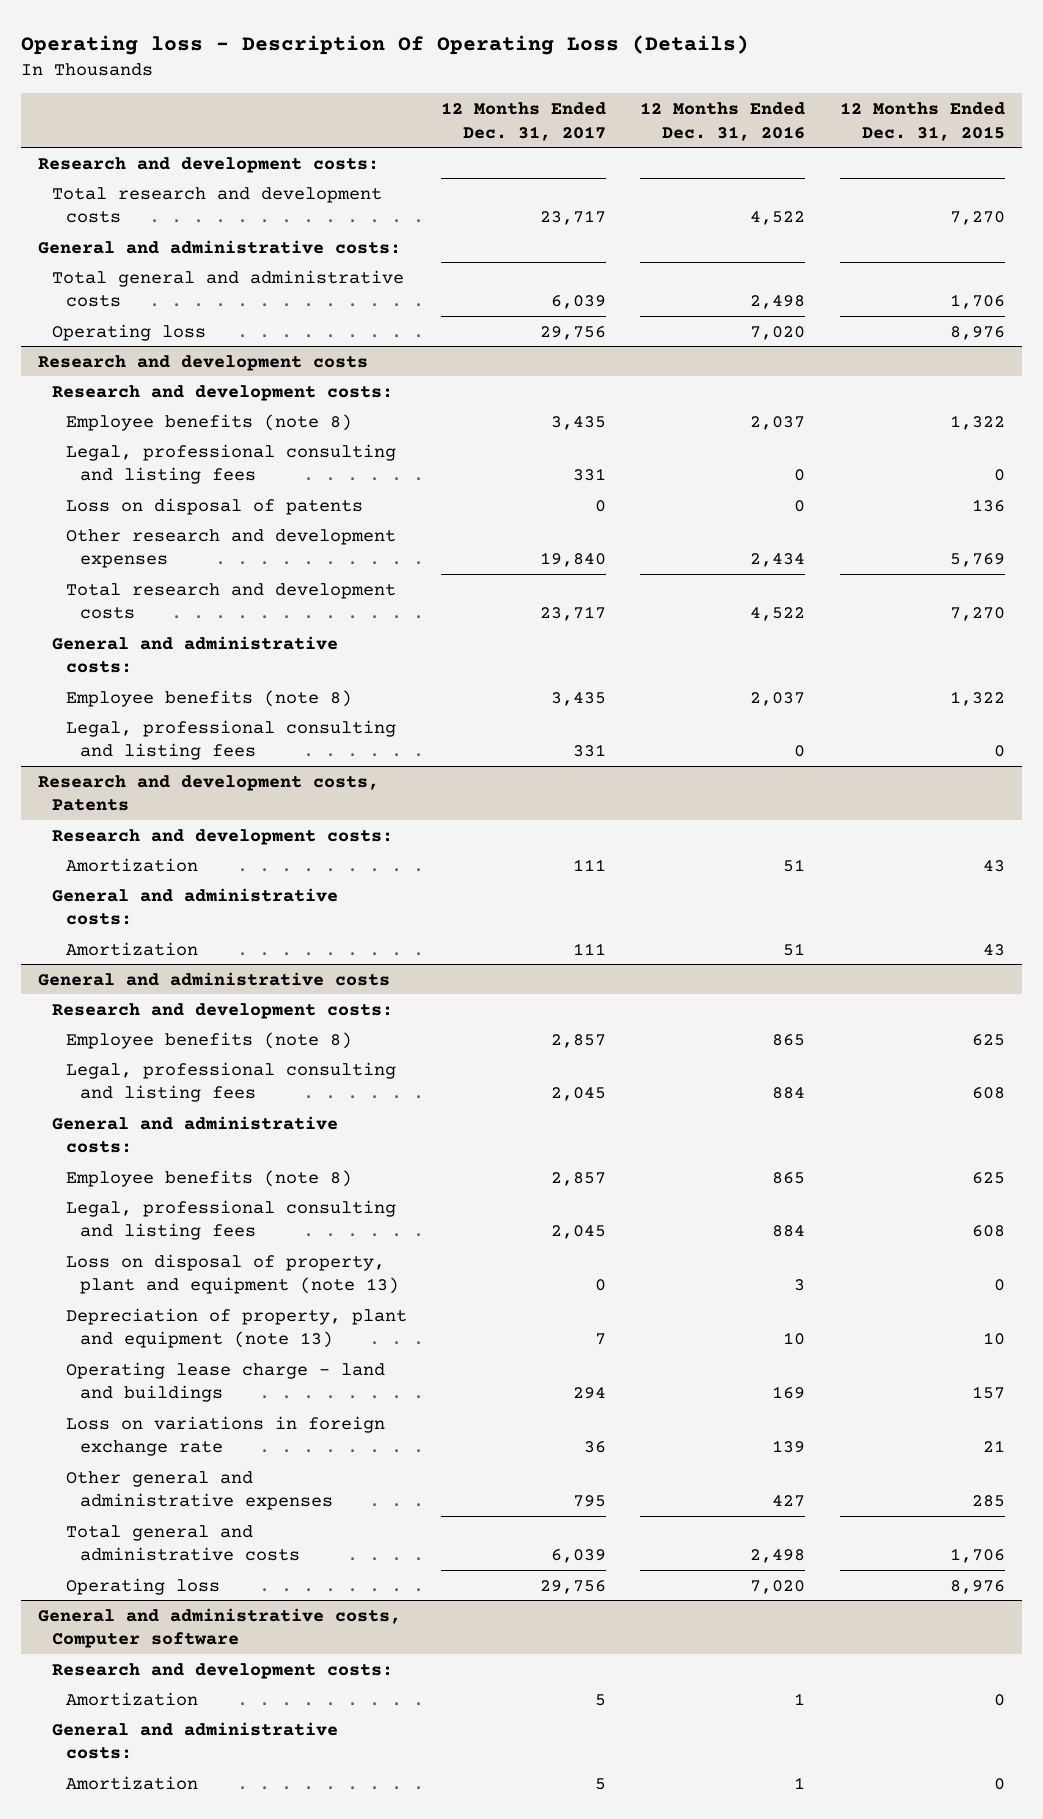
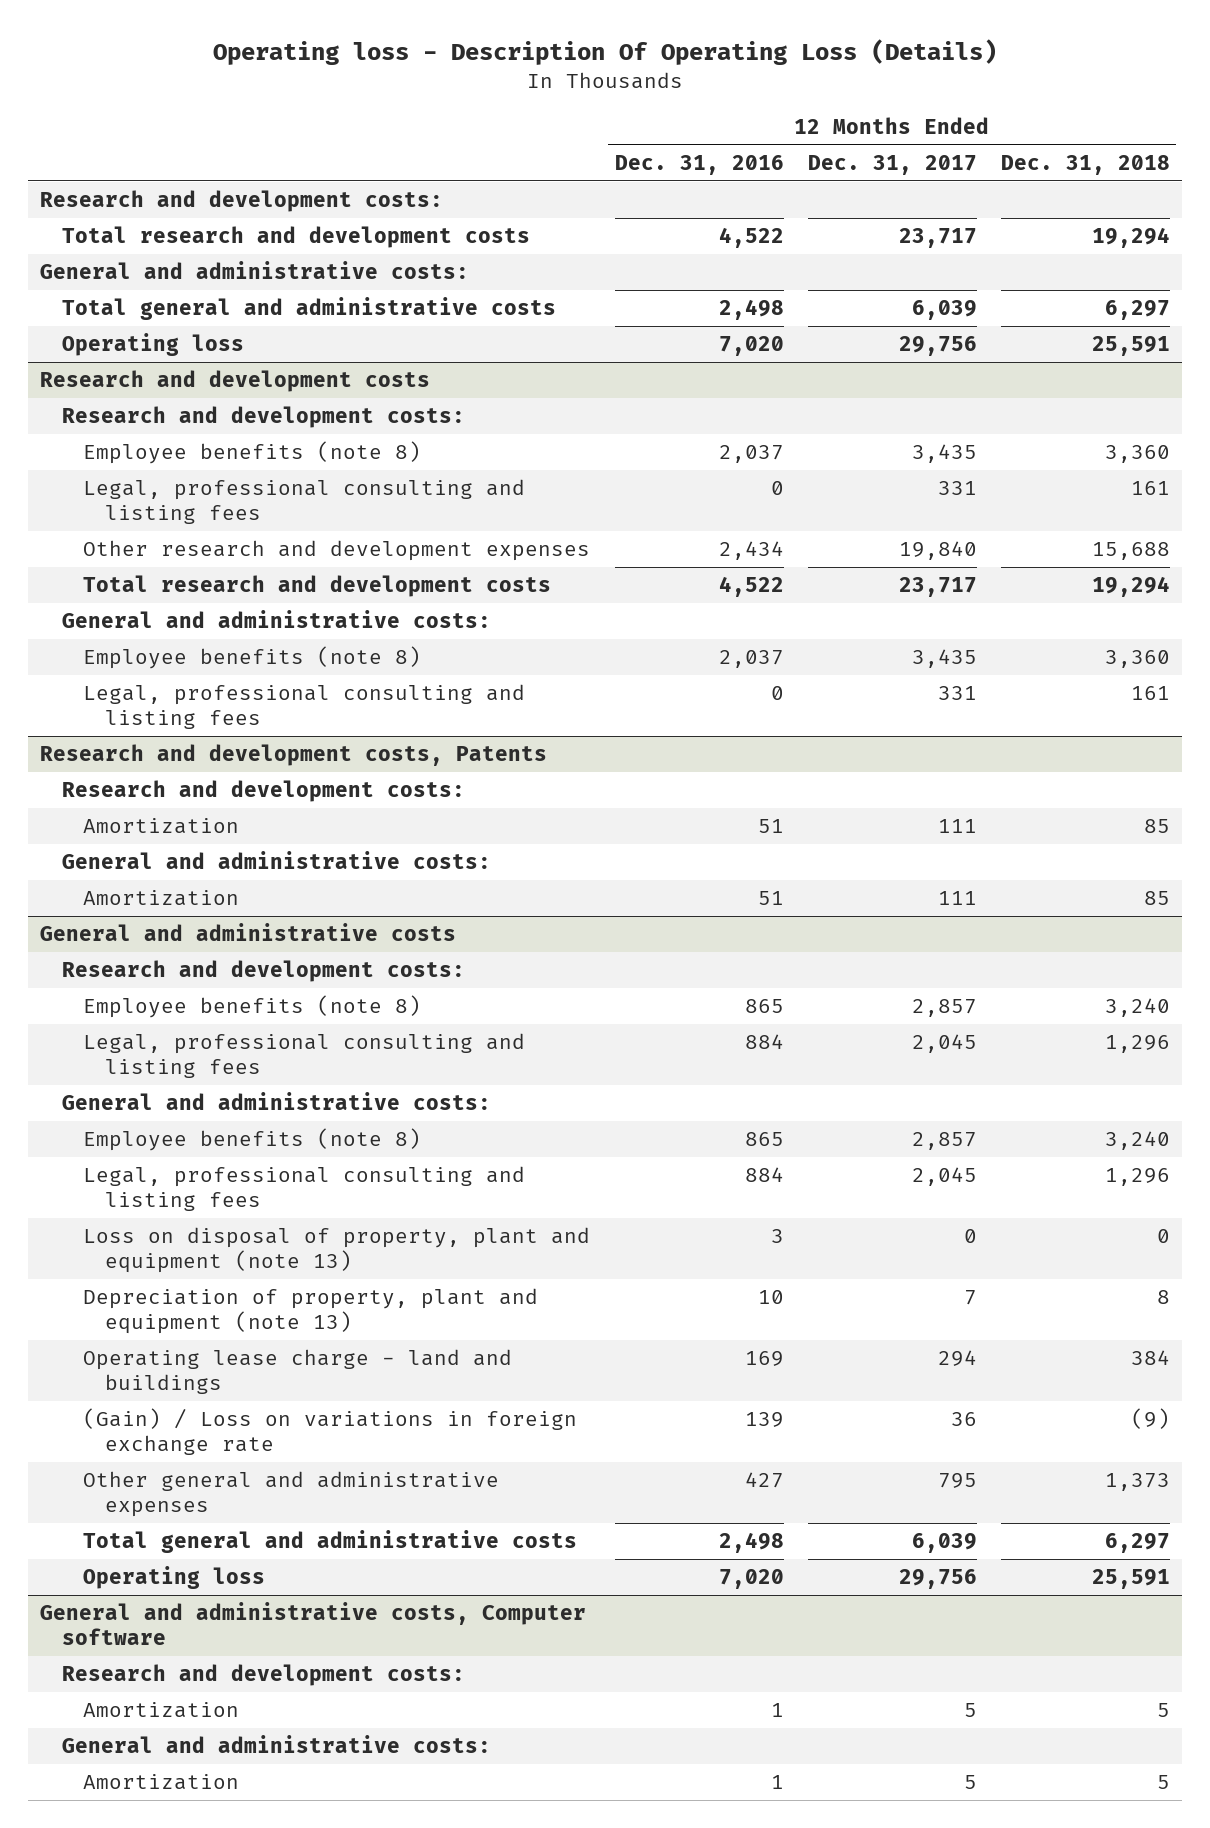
[839,102,1005,141] 12 Months Ended Dec. 31, 2015 -> none
none -> [1000,154,1170,175] Dec. 31, 2018
[65,497,363,515] Loss on disposal of patents -> none
[65,1415,385,1457] Loss on variations in foreign exchange rate -> [83,1408,578,1456] (Gain) / Loss on variations in foreign exchange rate

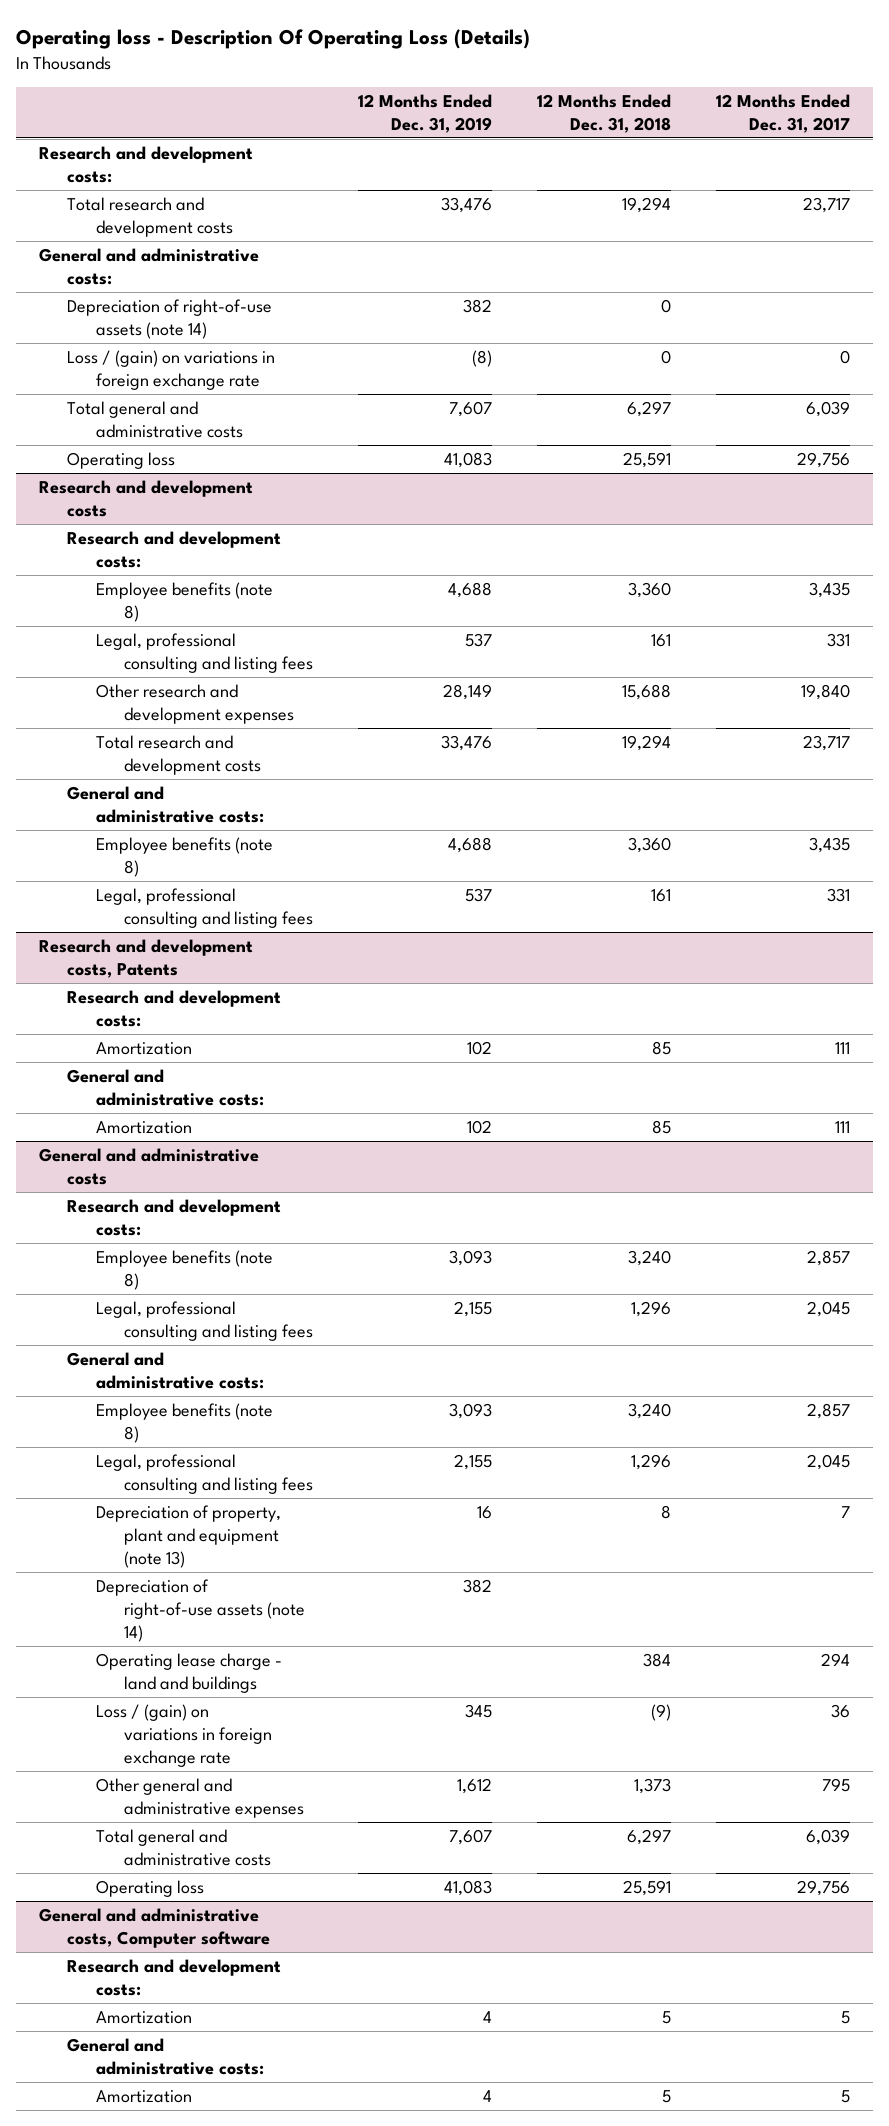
[614,154,784,175] Dec. 31, 2016 -> none
none -> [358,93,493,133] 12 Months Ended Dec. 31, 2019
none -> [67,298,273,339] Depreciation of right-of-use assets (note 14)
none -> [67,349,276,390] Loss / (gain) on variations in foreign exchange rate
[83,1227,591,1274] Loss on disposal of property, plant and equipment (note 13) -> none
none -> [95,1578,306,1643] Depreciation of right-of-use assets (note 14)
[83,1408,578,1456] (Gain) / Loss on variations in foreign exchange rate -> [95,1703,273,1768] Loss / (gain) on variations in foreign exchange rate

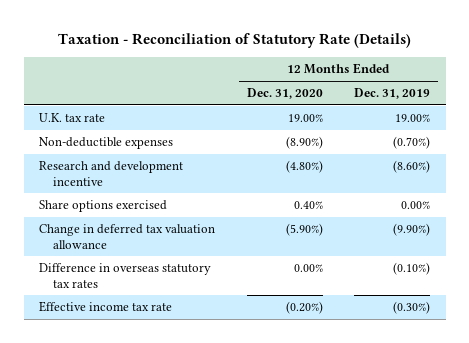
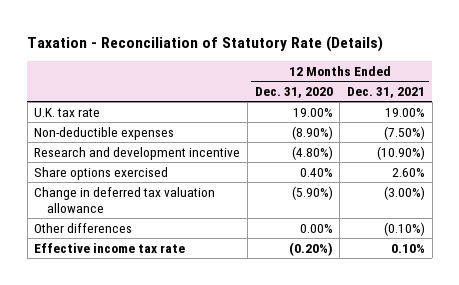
[353,88,430,100] Dec. 31, 2019 -> none
none -> [347,87,426,99] Dec. 31, 2021
[39,263,212,288] Difference in overseas statutory tax rates -> none
none -> [34,222,133,233] Other differences

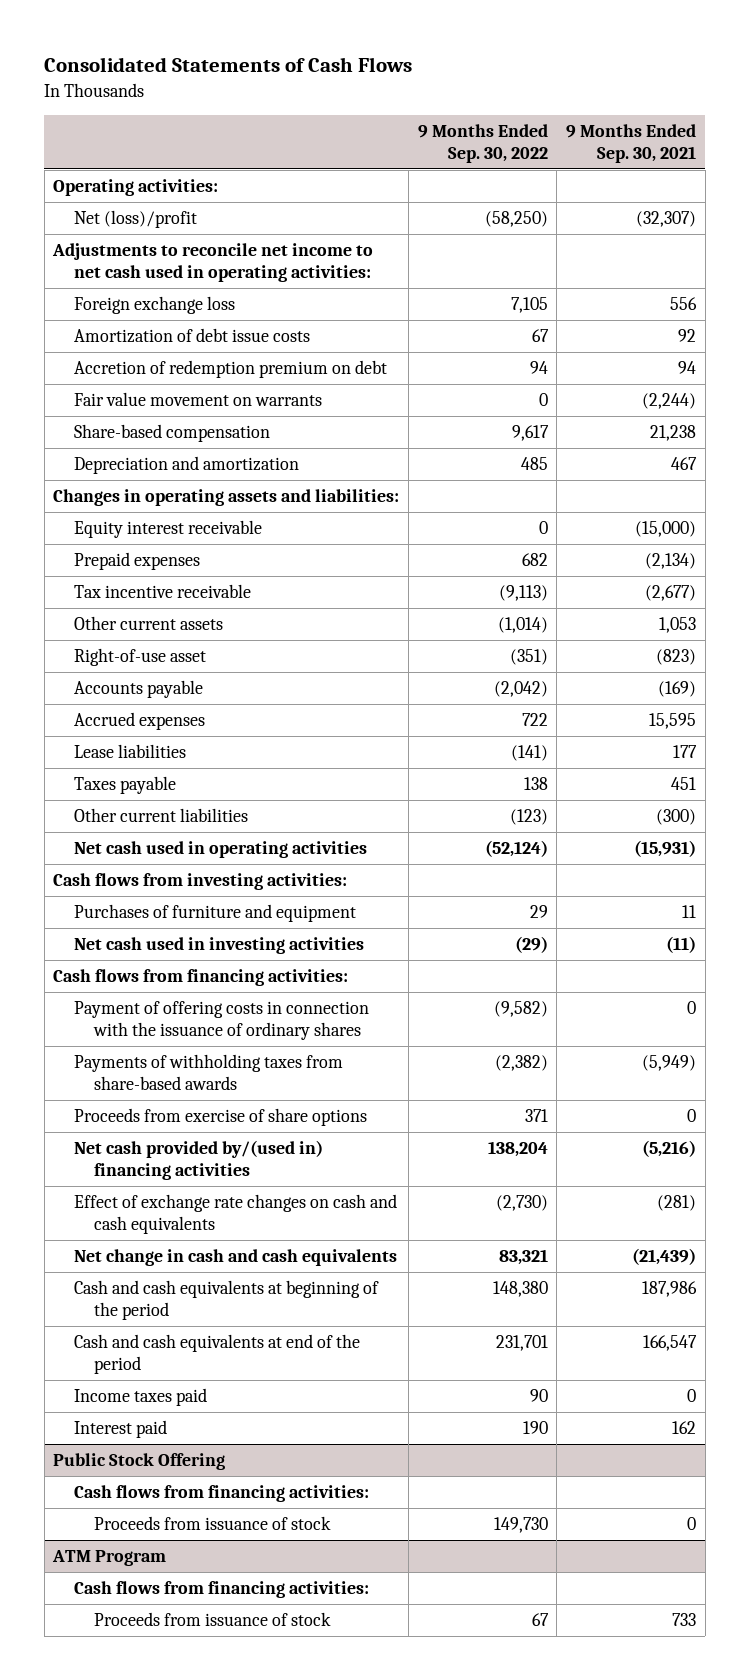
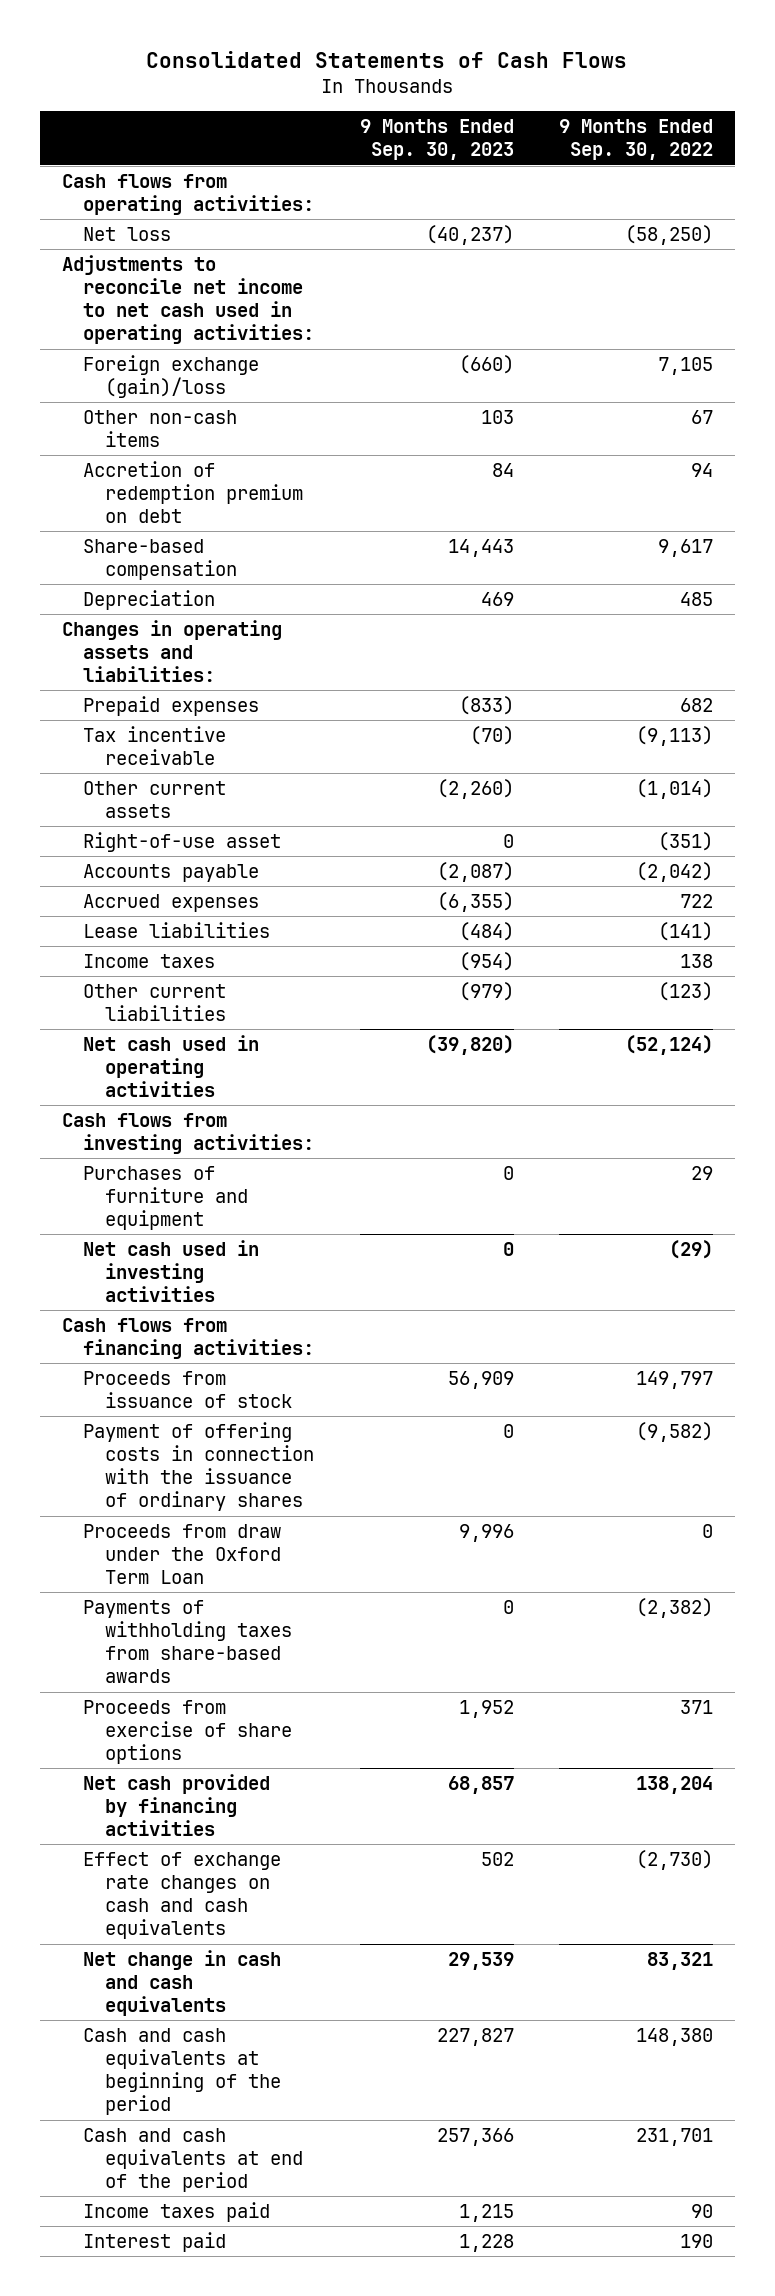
[565,124,696,163] 9 Months Ended Sep. 30, 2021 -> none
none -> [359,119,514,161] 9 Months Ended Sep. 30, 2023
[53,179,219,197] Operating activities: -> [62,173,315,215] Cash flows from operating activities:
[73,210,197,229] Net (loss)/profit -> [83,226,172,241] Net loss
[73,296,235,315] Foreign exchange loss -> [83,354,260,398] Foreign exchange (gain)/loss
[73,328,310,344] Amortization of debt issue costs -> [83,409,238,447] Other non-cash items
[73,392,322,407] Fair value movement on warrants -> none
[73,456,299,475] Depreciation and amortization -> [83,589,216,610] Depreciation
[73,520,262,539] Equity interest receivable -> none
[73,776,176,795] Taxes payable -> [83,953,216,968] Income taxes
none -> [83,1370,292,1408] Proceeds from issuance of stock
none -> [83,1523,282,1585] Proceeds from draw under the Oxford Term Loan
[73,1140,323,1180] Net cash provided by/(used in) financing activities -> [83,1773,271,1837] Net cash provided by financing activities
[53,1453,226,1471] Public Stock Offering -> none
[73,1485,369,1503] Cash flows from financing activities: -> none
[93,1516,331,1531] Proceeds from issuance of stock -> none
[52,1550,167,1567] ATM Program -> none
[73,1581,369,1599] Cash flows from financing activities: -> none
[93,1612,331,1627] Proceeds from issuance of stock -> none

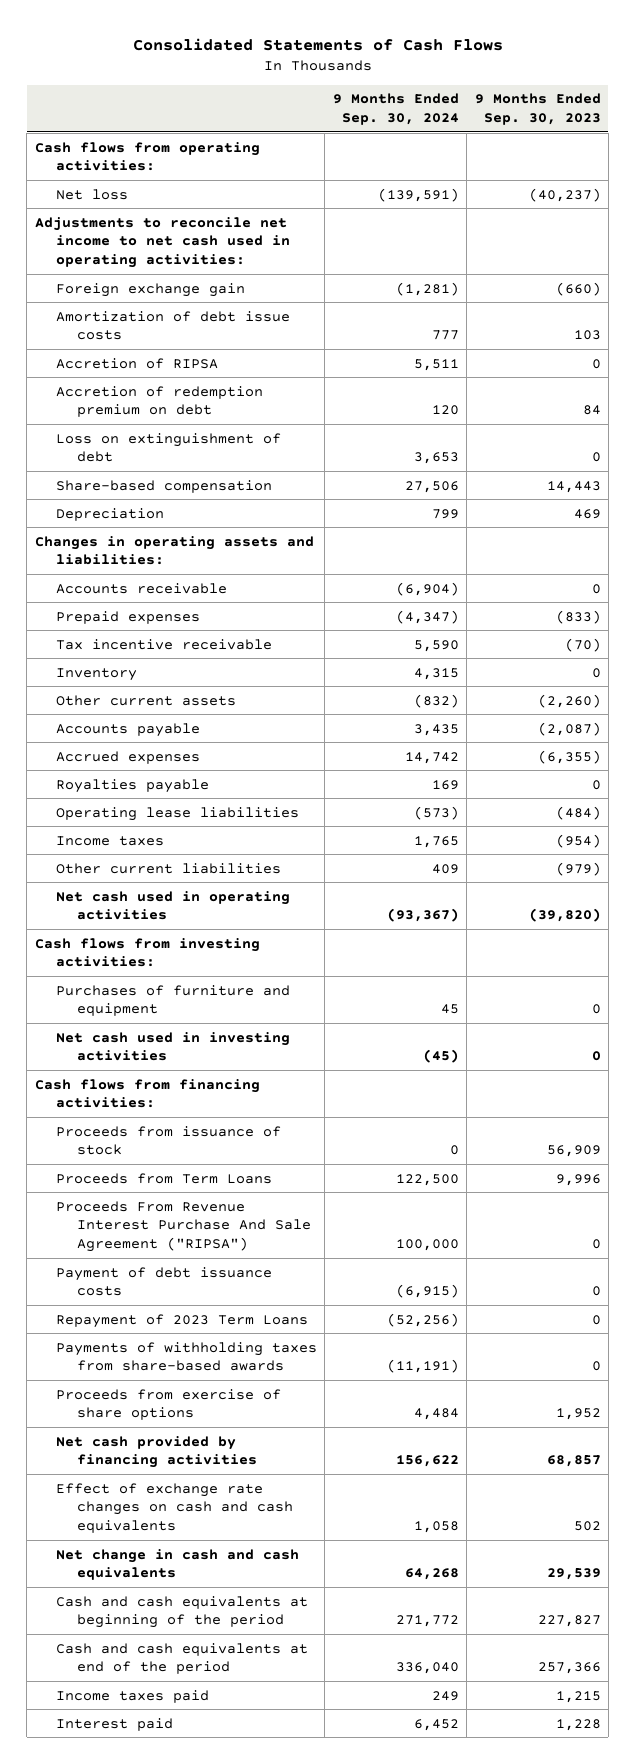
[558,119,713,161] 9 Months Ended Sep. 30, 2022 -> none
none -> [332,93,459,125] 9 Months Ended Sep. 30, 2024
[83,354,260,398] Foreign exchange (gain)/loss -> [55,282,245,297] Foreign exchange gain
[83,409,238,447] Other non-cash items -> [55,310,290,341] Amortization of debt issue costs
none -> [55,357,218,369] Accretion of RIPSA
none -> [55,432,281,463] Loss on extinguishment of debt
none -> [55,582,227,594] Accounts receivable
none -> [55,667,137,681] Inventory
[83,831,282,852] Right-of-use asset -> none
none -> [55,778,209,793] Royalties payable
[83,921,271,938] Lease liabilities -> [55,806,299,821] Operating lease liabilities
[83,1421,314,1512] Payment of offering costs in connection with the issuance of ordinary shares -> none
[83,1523,282,1585] Proceeds from draw under the Oxford Term Loan -> [55,1172,272,1184] Proceeds from Term Loans
none -> [55,1200,312,1252] Proceeds From Revenue Interest Purchase And Sale Agreement ("RIPSA")
none -> [55,1266,272,1297] Payment of debt issuance costs
none -> [55,1313,308,1328] Repayment of 2023 Term Loans

